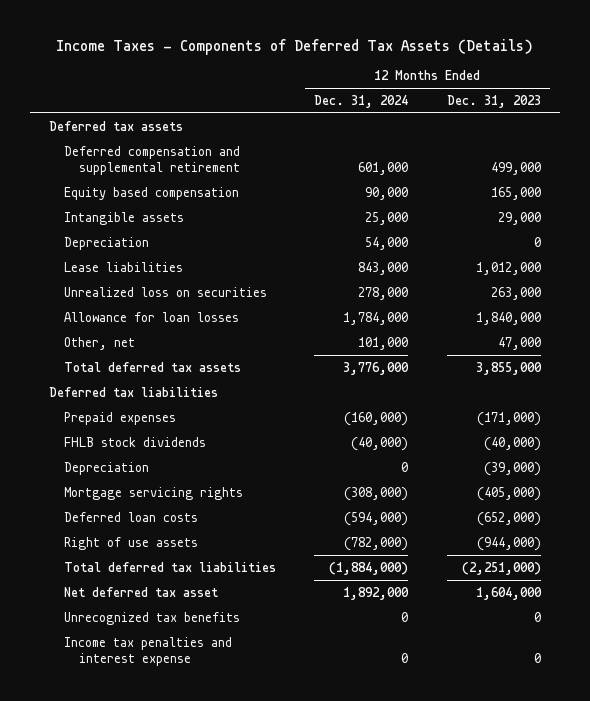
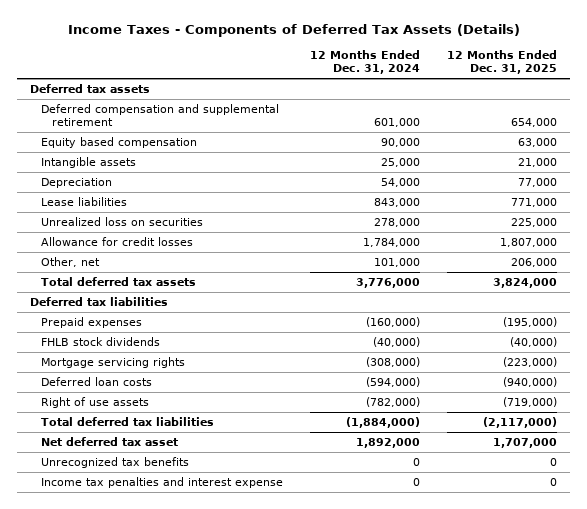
[446,94,541,108] Dec. 31, 2023 -> none
none -> [446,49,557,75] 12 Months Ended Dec. 31, 2025
[64,311,240,322] Allowance for loan losses -> [41,236,194,246] Allowance for credit losses
[64,461,150,475] Depreciation -> none

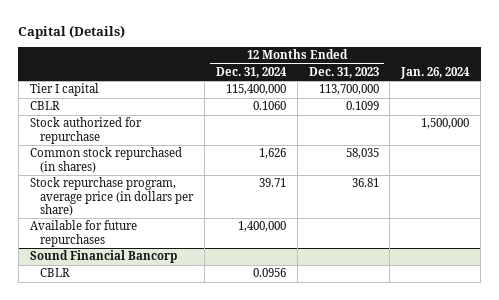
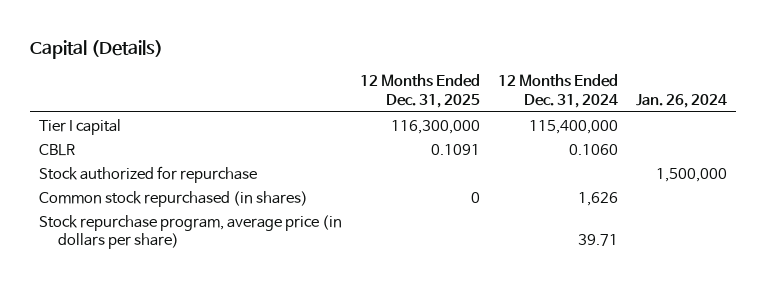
[308,66,379,78] Dec. 31, 2023 -> none
none -> [360,74,481,108] 12 Months Ended Dec. 31, 2025
[29,220,137,247] Available for future repurchases -> none
[29,250,177,264] Sound Financial Bancorp -> none
[39,268,70,278] CBLR -> none

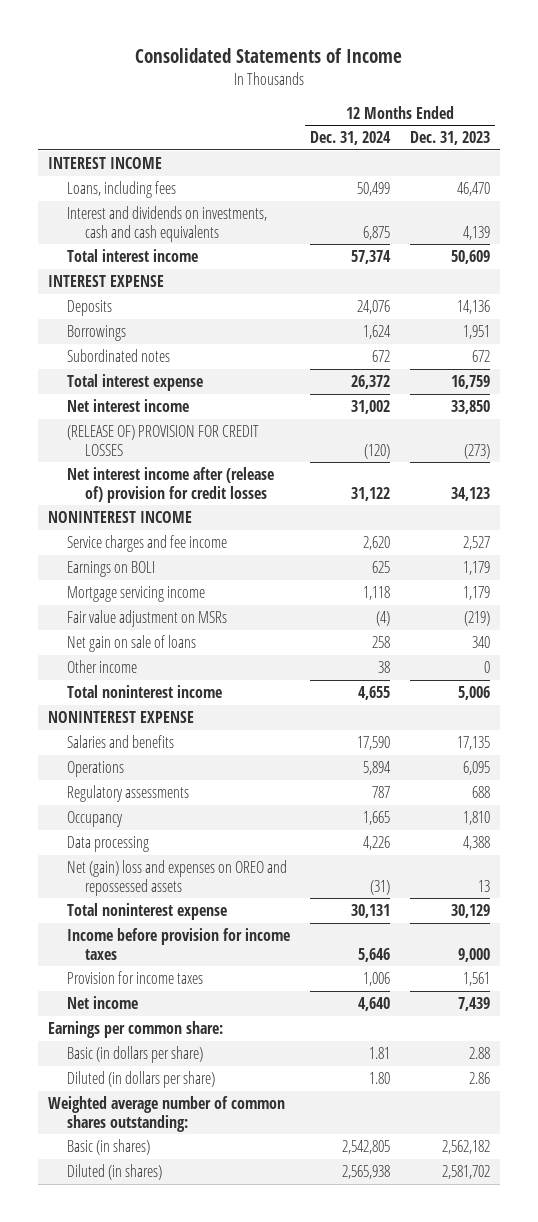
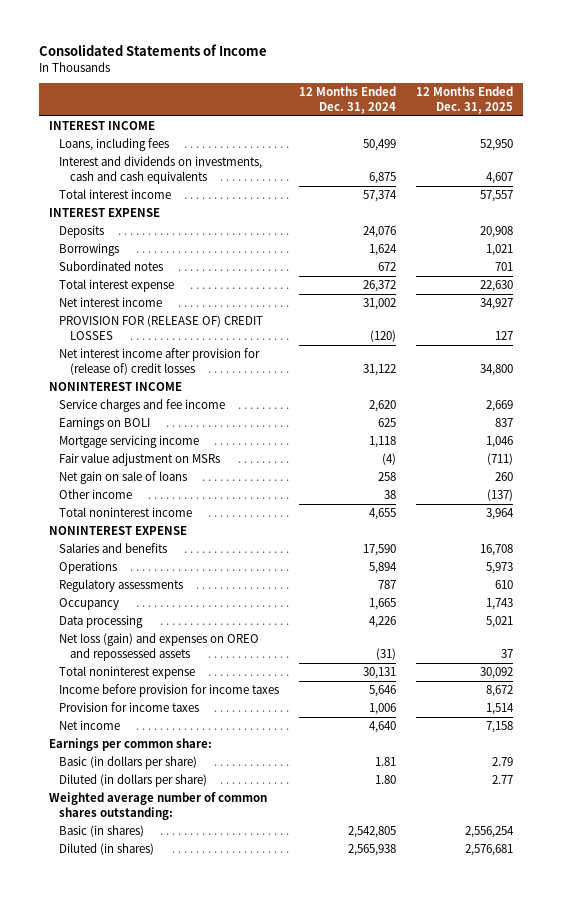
[409,131,490,146] Dec. 31, 2023 -> none
none -> [416,86,514,115] 12 Months Ended Dec. 31, 2025
[66,425,259,456] (RELEASE OF) PROVISION FOR CREDIT LOSSES -> [59,315,264,340] PROVISION FOR (RELEASE OF) CREDIT LOSSES
[66,467,274,503] Net interest income after (release of) provision for credit losses -> [59,348,261,375] Net interest income after provision for (release of) credit losses
[66,860,287,896] Net (gain) loss and expenses on OREO and repossessed assets -> [59,633,260,661] Net loss (gain) and expenses on OREO and repossessed assets

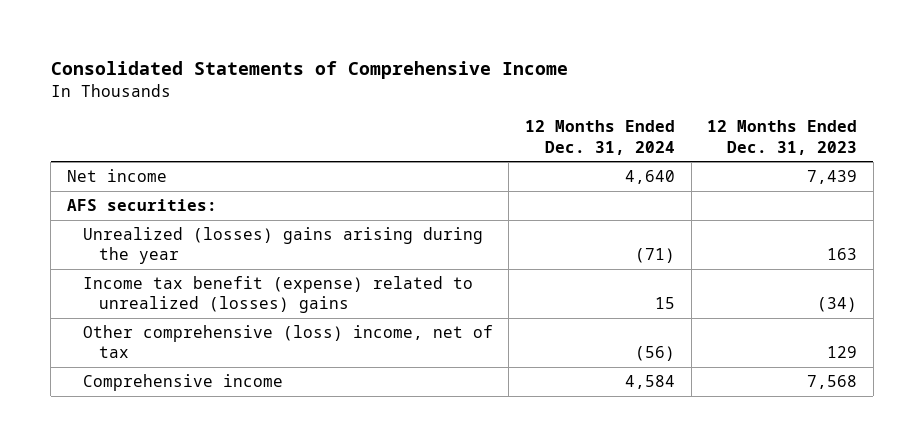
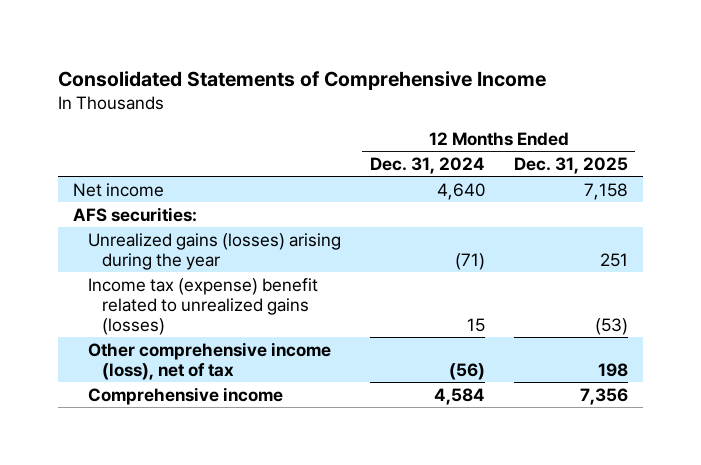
[707,120,858,155] 12 Months Ended Dec. 31, 2023 -> none
none -> [514,157,629,175] Dec. 31, 2025
[82,226,483,265] Unrealized (losses) gains arising during the year -> [87,232,341,270] Unrealized gains (losses) arising during the year
[82,275,473,314] Income tax benefit (expense) related to unrealized (losses) gains -> [87,277,318,336] Income tax (expense) benefit related to unrealized gains (losses)
[82,324,493,359] Other comprehensive (loss) income, net of tax -> [87,341,331,380] Other comprehensive income (loss), net of tax

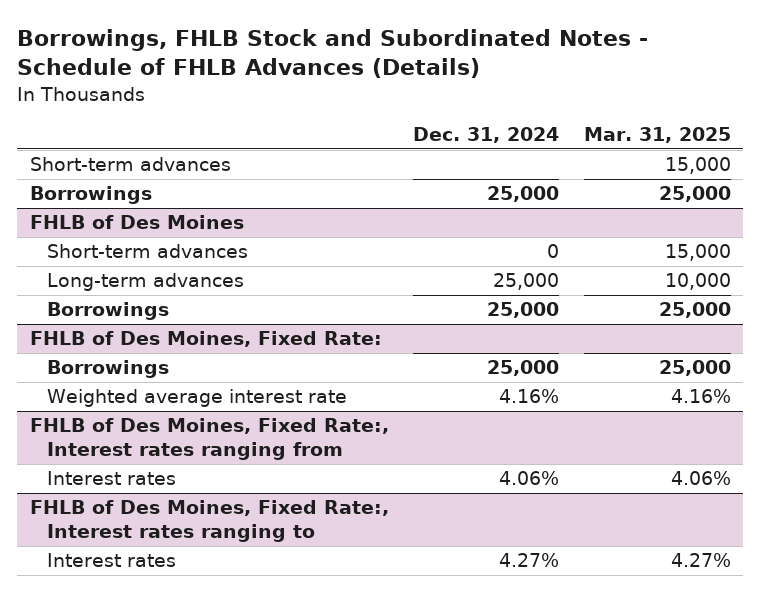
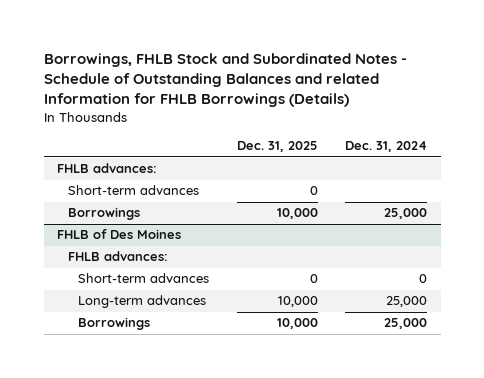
[17,29,649,79] Borrowings, FHLB Stock and Subordinated Notes - Schedule of FHLB Advances (Details) -> [43,52,407,108] Borrowings, FHLB Stock and Subordinated Notes - Schedule of Outstanding Balances and related Information for FHLB Borrowings (Details)
[583,126,731,143] Mar. 31, 2025 -> none
none -> [236,141,318,153] Dec. 31, 2025
none -> [57,163,158,174] FHLB advances:
none -> [67,251,168,262] FHLB advances:
[29,331,382,348] FHLB of Des Moines, Fixed Rate: -> none
[46,360,169,379] Borrowings -> none
[46,389,347,408] Weighted average interest rate -> none
[29,418,389,461] FHLB of Des Moines, Fixed Rate:, Interest rates ranging from -> none
[46,471,176,486] Interest rates -> none
[29,500,389,543] FHLB of Des Moines, Fixed Rate:, Interest rates ranging to -> none
[46,553,176,568] Interest rates -> none

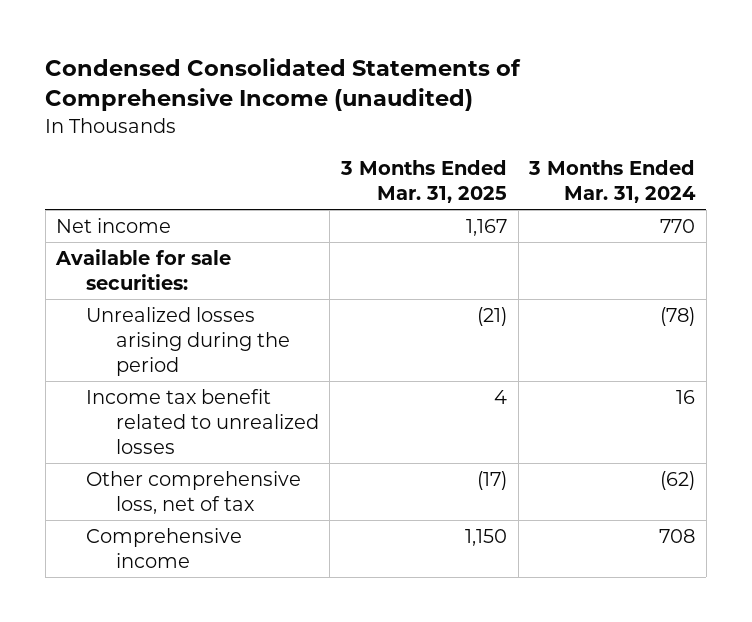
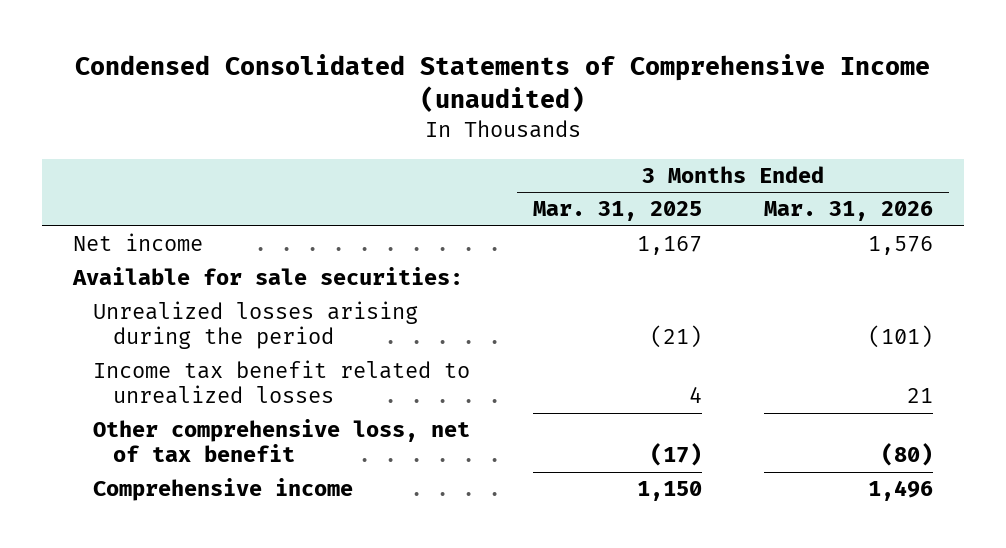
[528,160,697,203] 3 Months Ended Mar. 31, 2024 -> none
none -> [764,201,934,222] Mar. 31, 2026
[86,470,302,514] Other comprehensive loss, net of tax -> [93,419,471,463] Other comprehensive loss, net of tax benefit

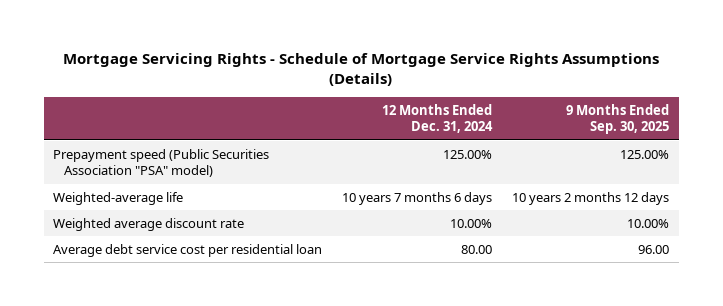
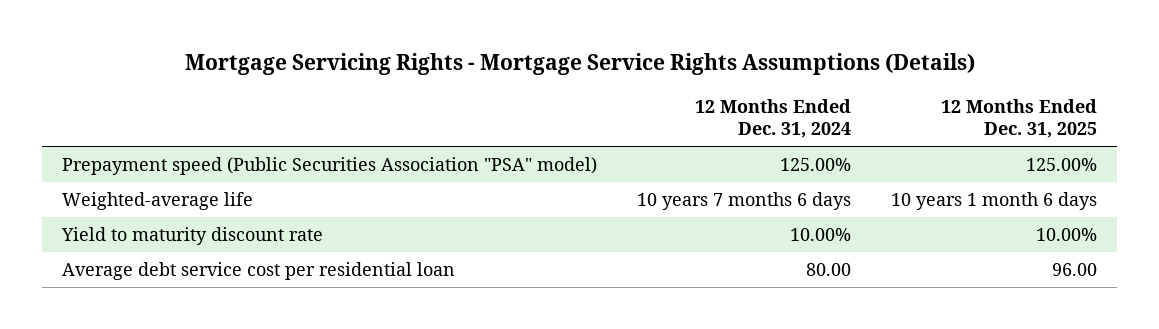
[63,52,660,86] Mortgage Servicing Rights - Schedule of Mortgage Service Rights Assumptions (Details) -> [184,53,975,76] Mortgage Servicing Rights - Mortgage Service Rights Assumptions (Details)
[566,103,670,135] 9 Months Ended Sep. 30, 2025 -> none
none -> [941,98,1098,139] 12 Months Ended Dec. 31, 2025
[53,217,245,231] Weighted average discount rate -> [61,227,324,246] Yield to maturity discount rate

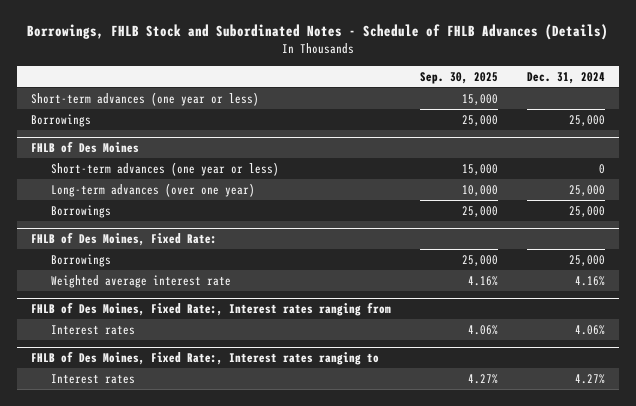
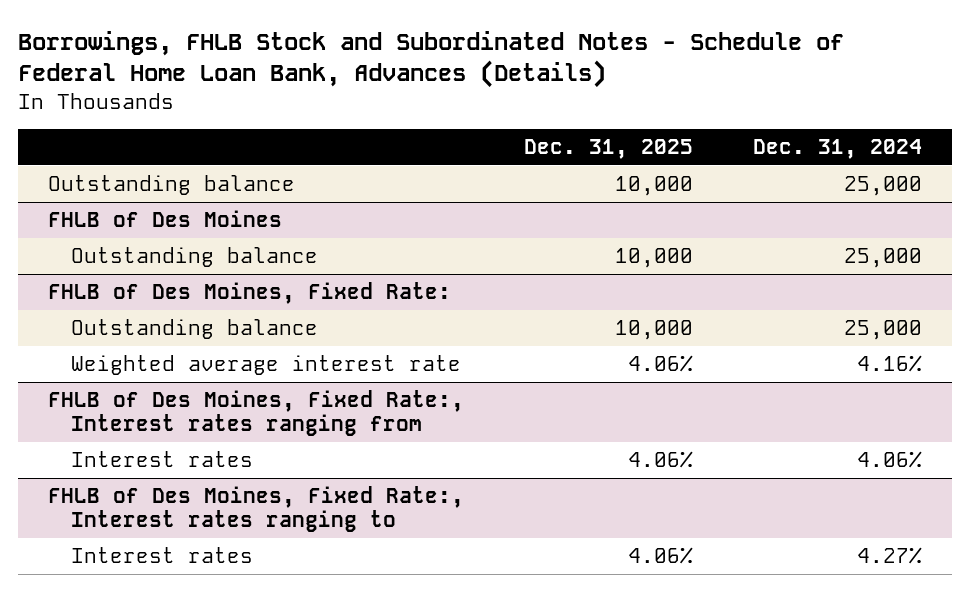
[26,24,608,41] Borrowings, FHLB Stock and Subordinated Notes - Schedule of FHLB Advances (Details) -> [18,30,845,89] Borrowings, FHLB Stock and Subordinated Notes - Schedule of Federal Home Loan Bank, Advances (Details)
[419,71,498,84] Sep. 30, 2025 -> none
none -> [523,139,693,160] Dec. 31, 2025
[31,91,260,106] Short-term advances (one year or less) -> none
[31,113,92,127] Borrowings -> [48,174,296,195] Outstanding balance
[50,161,279,176] Short-term advances (one year or less) -> none
[50,182,255,197] Long-term advances (over one year) -> none
[50,204,111,218] Borrowings -> [70,246,318,267] Outstanding balance
[50,253,111,267] Borrowings -> [70,318,318,339] Outstanding balance

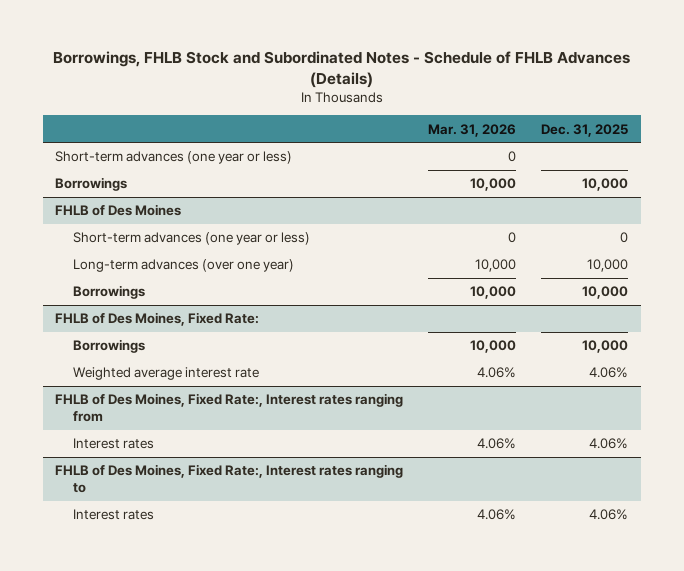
[18,30,845,89] Borrowings, FHLB Stock and Subordinated Notes - Schedule of Federal Home Loan Bank, Advances (Details) -> [52,51,630,89] Borrowings, FHLB Stock and Subordinated Notes - Schedule of FHLB Advances (Details)
[752,139,922,160] Dec. 31, 2024 -> none
none -> [428,123,517,137] Mar. 31, 2026
none -> [55,151,293,165] Short-term advances (one year or less)
[48,174,296,195] Outstanding balance -> [55,177,128,192] Borrowings
none -> [73,232,311,246] Short-term advances (one year or less)
none -> [73,259,295,273] Long-term advances (over one year)
[70,246,318,267] Outstanding balance -> [73,285,146,300] Borrowings
[70,318,318,339] Outstanding balance -> [73,339,146,354] Borrowings

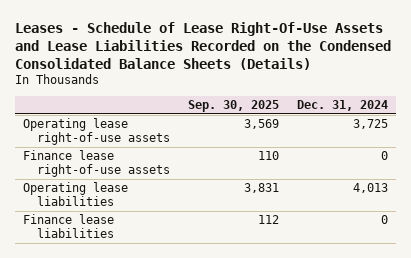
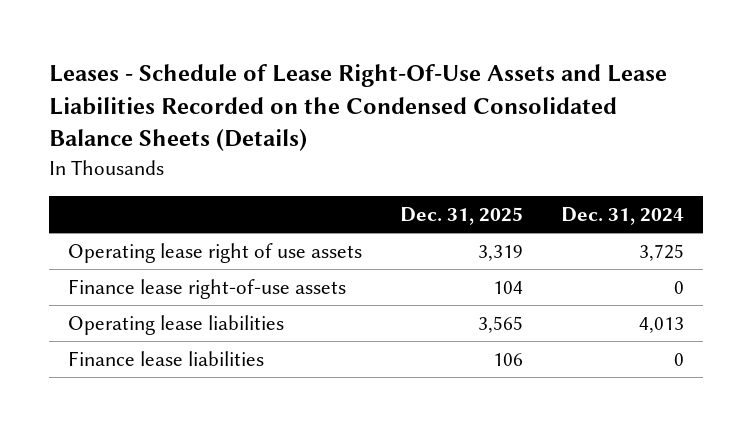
[187,100,279,113] Sep. 30, 2025 -> none
none -> [399,206,523,225] Dec. 31, 2025
[23,118,171,146] Operating lease right-of-use assets -> [67,243,362,264] Operating lease right of use assets

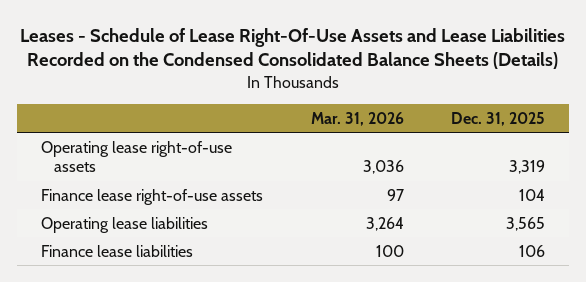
[561,206,685,225] Dec. 31, 2024 -> none
none -> [310,111,404,126] Mar. 31, 2026
[67,243,362,264] Operating lease right of use assets -> [40,140,232,172] Operating lease right-of-use assets

